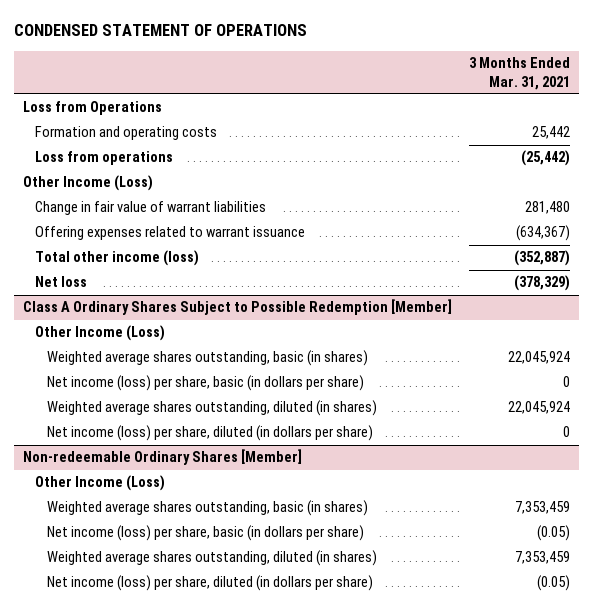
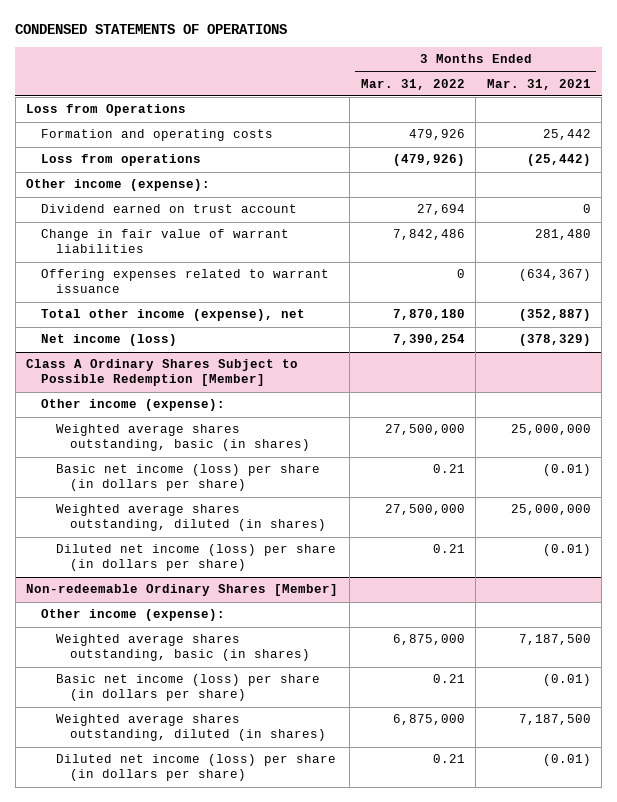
[14,24,308,37] CONDENSED STATEMENT OF OPERATIONS -> [15,24,288,35] CONDENSED STATEMENTS OF OPERATIONS
none -> [360,78,465,90] Mar. 31, 2022
[22,175,153,192] Other Income (Loss) -> [26,179,211,192] Other income (expense):
none -> [40,204,297,214] Dividend earned on trust account
[34,250,199,267] Total other income (loss) -> [40,309,305,322] Total other income (expense), net
[34,276,87,288] Net loss -> [40,334,177,347] Net income (loss)
[34,325,165,342] Other Income (Loss) -> [40,399,225,412] Other income (expense):
[508,351,571,365] 22,045,924 -> [510,424,591,436] 25,000,000
[46,375,364,392] Net income (loss) per share, basic (in dollars per share) -> [55,464,320,492] Basic net income (loss) per share (in dollars per share)
[563,376,571,388] 0 -> [542,464,591,477] (0.01)
[508,401,571,415] 22,045,924 -> [510,504,591,516] 25,000,000
[46,425,373,442] Net income (loss) per share, diluted (in dollars per share) -> [55,544,336,572] Diluted net income (loss) per share (in dollars per share)
[563,426,571,438] 0 -> [542,544,591,557] (0.01)
[34,475,165,492] Other Income (Loss) -> [40,609,225,622] Other income (expense):
[515,501,571,515] 7,353,459 -> [518,634,591,646] 7,187,500
[46,525,364,542] Net income (loss) per share, basic (in dollars per share) -> [55,674,320,702] Basic net income (loss) per share (in dollars per share)
[537,525,571,542] (0.05) -> [542,674,591,687] (0.01)
[515,551,571,565] 7,353,459 -> [518,714,591,726] 7,187,500
[46,575,373,592] Net income (loss) per share, diluted (in dollars per share) -> [55,754,336,782] Diluted net income (loss) per share (in dollars per share)
[537,575,571,592] (0.05) -> [542,754,591,767] (0.01)

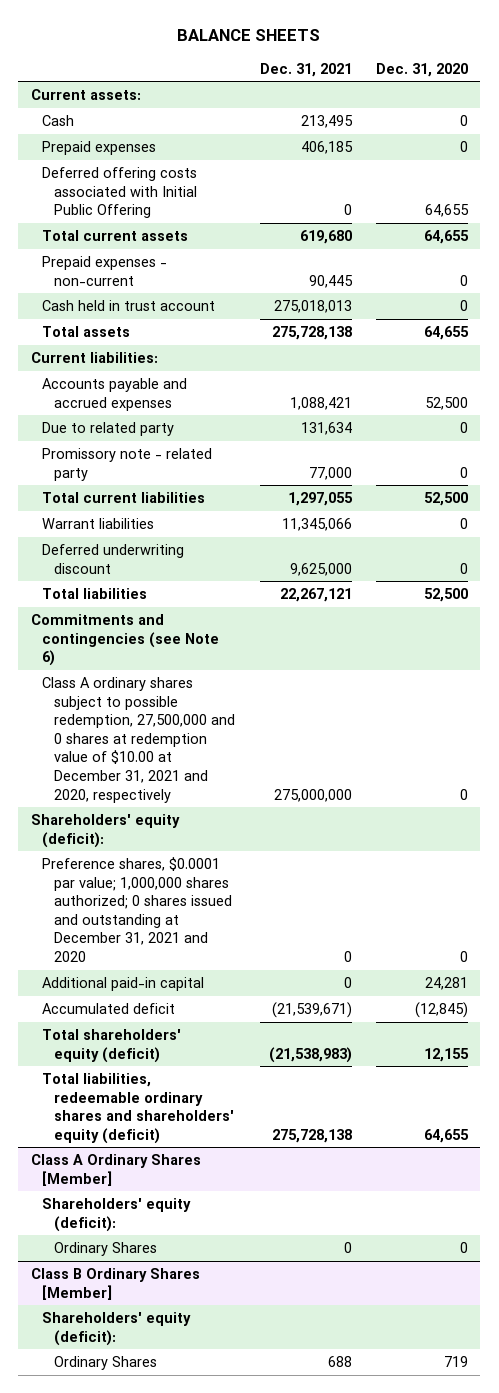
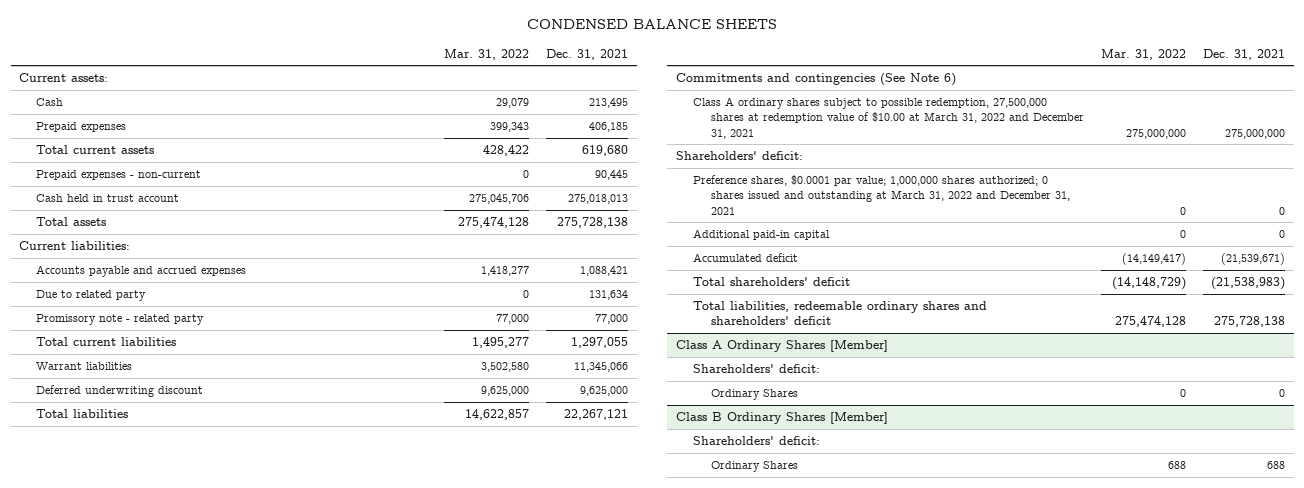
[177,29,321,42] BALANCE SHEETS -> [527,19,778,30] CONDENSED BALANCE SHEETS
[376,62,469,77] Dec. 31, 2020 -> none
none -> [443,48,529,60] Mar. 31, 2022
[42,166,198,219] Deferred offering costs associated with Initial Public Offering -> none
[30,613,220,667] Commitments and contingencies (see Note 6) -> [675,73,956,87] Commitments and contingencies (See Note 6)
[42,676,236,803] Class A ordinary shares subject to possible redemption, 27,500,000 and 0 shares at redemption value of $10.00 at December 31, 2021 and 2020, respectively -> [693,97,1084,139] Class A ordinary shares subject to possible redemption, 27,500,000 shares at redemption value of $10.00 at March 31, 2022 and December 31, 2021
[30,813,180,848] Shareholders' equity (deficit): -> [675,151,803,161] Shareholders' deficit:
[42,856,233,962] Preference shares, $0.0001 par value; 1,000,000 shares authorized; 0 shares issued and outstanding at December 31, 2021 and 2020 -> [693,175,1070,215] Preference shares, $0.0001 par value; 1,000,000 shares authorized; 0 shares issued and outstanding at March 31, 2022 and December 31, 2021
[42,1028,182,1063] Total shareholders' equity (deficit) -> [693,277,851,287] Total shareholders' deficit
[42,1072,235,1144] Total liabilities, redeemable ordinary shares and shareholders' equity (deficit) -> [693,301,988,326] Total liabilities, redeemable ordinary shares and shareholders' deficit
[42,1197,192,1232] Shareholders' equity (deficit): -> [693,364,821,374] Shareholders' deficit:
[42,1311,192,1346] Shareholders' equity (deficit): -> [693,436,821,446] Shareholders' deficit:

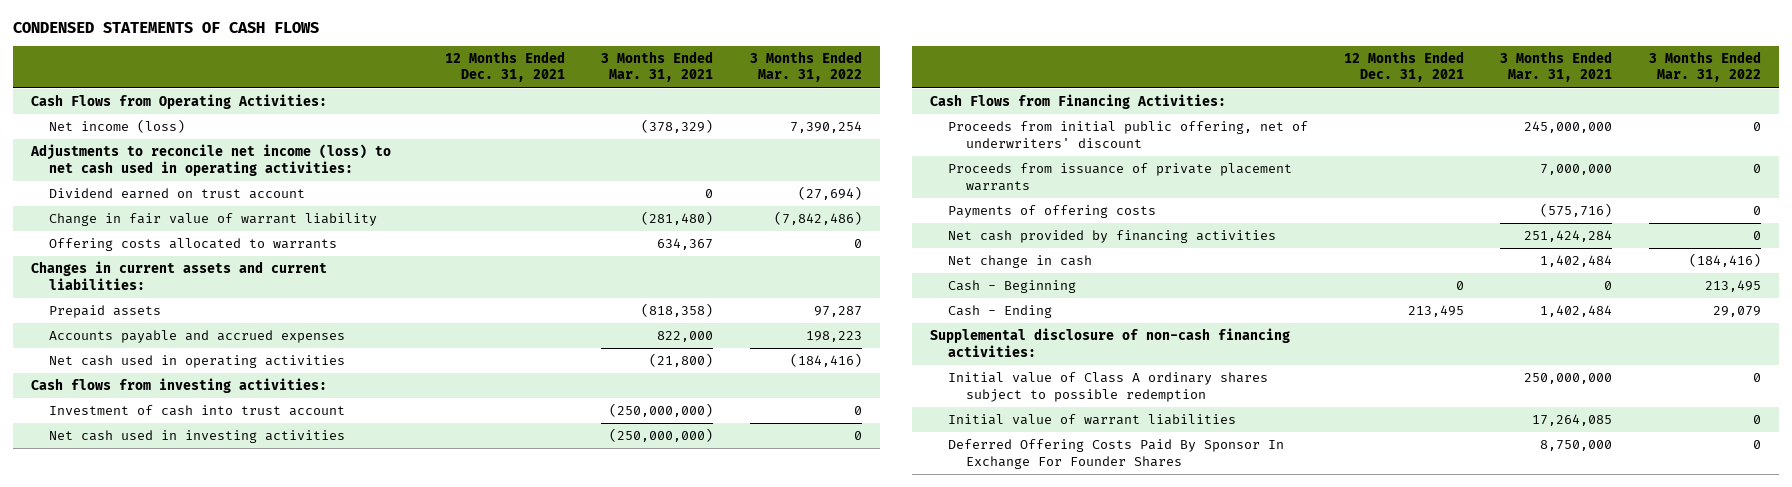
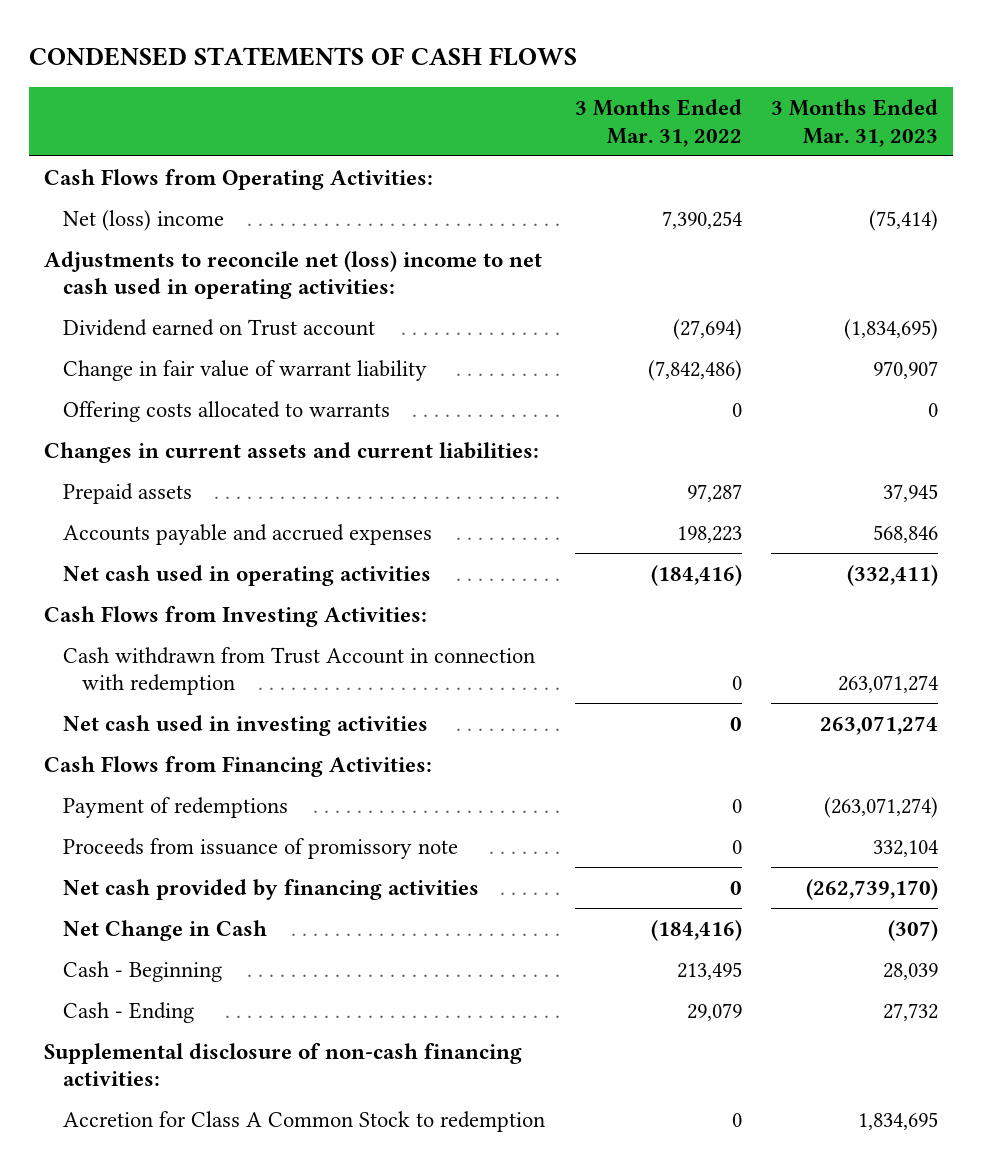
[445,50,566,83] 12 Months Ended Dec. 31, 2021 -> none
[601,50,714,83] 3 Months Ended Mar. 31, 2021 -> none
none -> [770,99,938,147] 3 Months Ended Mar. 31, 2023
[48,119,185,134] Net income (loss) -> [63,209,225,231] Net (loss) income
[30,144,392,176] Adjustments to reconcile net income (loss) to net cash used in operating activities: -> [44,250,543,300] Adjustments to reconcile net (loss) income to net cash used in operating activities:
[48,188,305,200] Dividend earned on trust account -> [63,318,376,336] Dividend earned on Trust account
[48,405,345,417] Investment of cash into trust account -> none
[31,378,328,394] Cash flows from investing activities: -> [44,605,428,627] Cash Flows from Investing Activities:
none -> [63,646,536,696] Cash withdrawn from Trust Account in connection with redemption
[947,121,1308,148] Proceeds from initial public offering, net of underwriters' discount -> none
[947,163,1292,191] Proceeds from issuance of private placement warrants -> none
[947,205,1156,219] Payments of offering costs -> none
none -> [63,796,289,818] Payment of redemptions
none -> [63,837,459,859] Proceeds from issuance of promissory note
[947,255,1092,269] Net change in cash -> [63,919,268,941] Net Change in Cash
[947,372,1268,402] Initial value of Class A ordinary shares subject to possible redemption -> none
[947,414,1236,426] Initial value of warrant liabilities -> none
[947,439,1284,469] Deferred Offering Costs Paid By Sponsor In Exchange For Founder Shares -> none
none -> [63,1110,546,1132] Accretion for Class A Common Stock to redemption

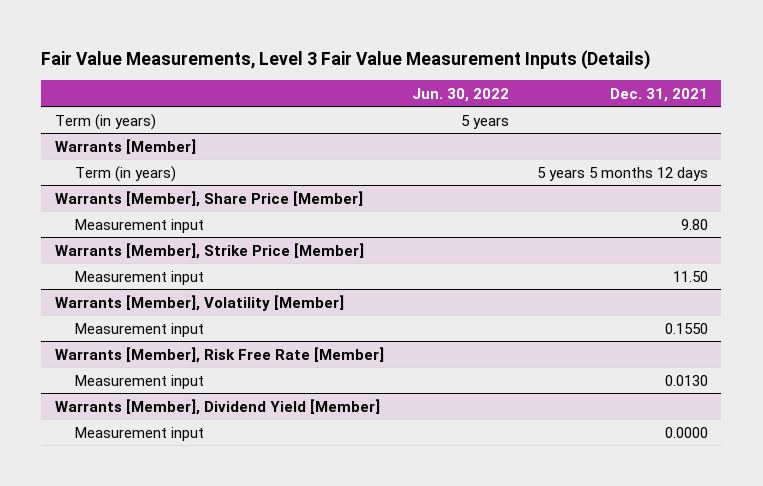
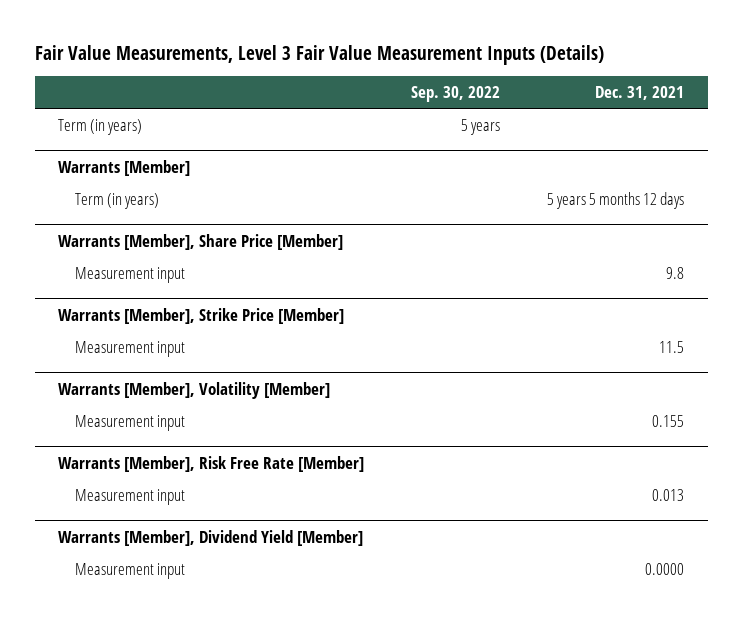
[411,87,509,102] Jun. 30, 2022 -> none
none -> [411,86,501,103] Sep. 30, 2022
[680,218,708,230] 9.80 -> [666,266,685,279] 9.8
[672,270,708,282] 11.50 -> [659,340,685,353] 11.5
[664,322,708,334] 0.1550 -> [652,414,685,427] 0.155
[664,374,708,386] 0.0130 -> [652,488,685,501] 0.013

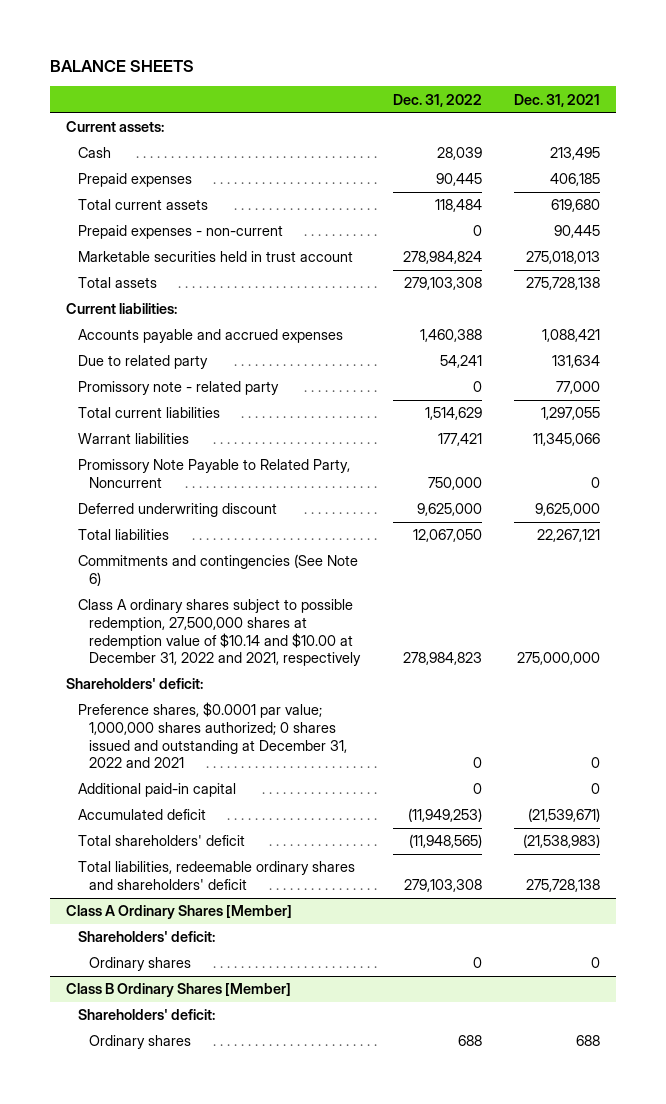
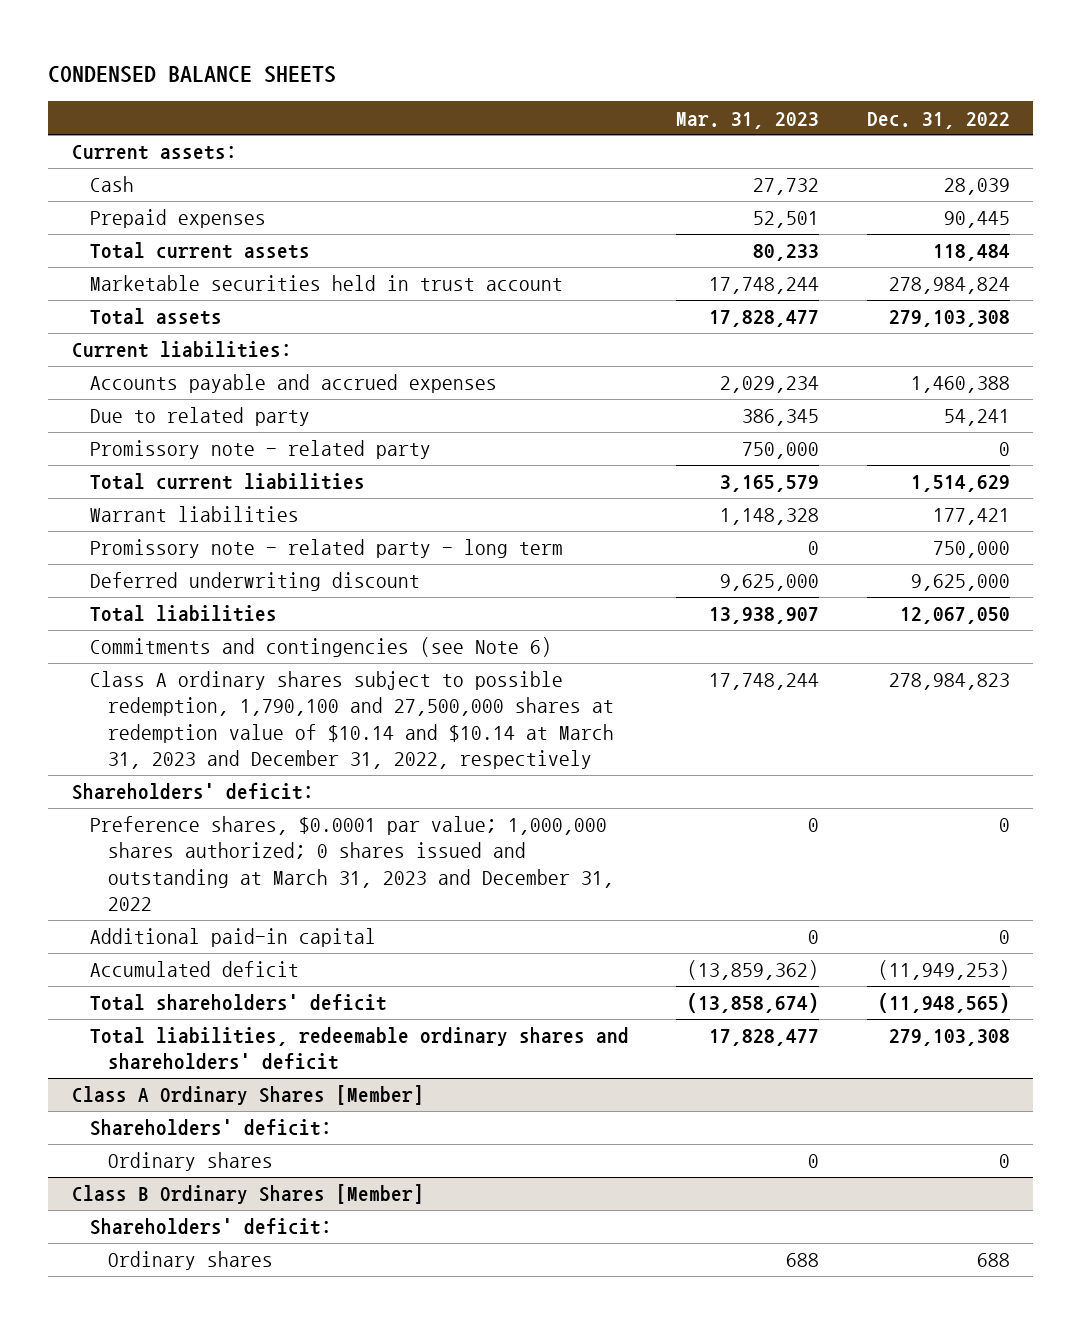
[49,60,194,73] BALANCE SHEETS -> [48,65,337,83] CONDENSED BALANCE SHEETS
[514,93,601,107] Dec. 31, 2021 -> none
none -> [676,111,820,129] Mar. 31, 2023
[77,225,283,240] Prepaid expenses - non-current -> none
[77,459,350,489] Promissory Note Payable to Related Party, Noncurrent -> [89,539,563,559] Promissory note - related party - long term
[77,554,358,587] Commitments and contingencies (See Note 6) -> [89,637,552,658] Commitments and contingencies (see Note 6)
[77,599,362,667] Class A ordinary shares subject to possible redemption, 27,500,000 shares at redemption value of $10.14 and $10.00 at December 31, 2022 and 2021, respectively -> [89,671,614,769] Class A ordinary shares subject to possible redemption, 1,790,100 and 27,500,000 shares at redemption value of $10.14 and $10.14 at March 31, 2023 and December 31, 2022, respectively
[77,702,348,769] Preference shares, $0.0001 par value; 1,000,000 shares authorized; 0 shares issued and outstanding at December 31, 2022 and 2021 -> [89,816,614,911] Preference shares, $0.0001 par value; 1,000,000 shares authorized; 0 shares issued and outstanding at March 31, 2023 and December 31, 2022

